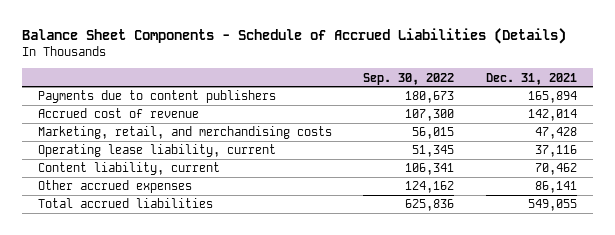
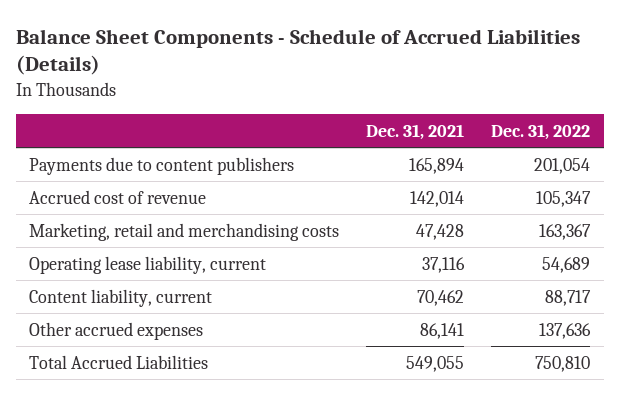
[363,72,455,85] Sep. 30, 2022 -> none
none -> [491,123,591,140] Dec. 31, 2022
[37,126,332,140] Marketing, retail, and merchandising costs -> [29,222,340,241] Marketing, retail and merchandising costs
[37,198,213,209] Total accrued liabilities -> [29,354,209,369] Total Accrued Liabilities

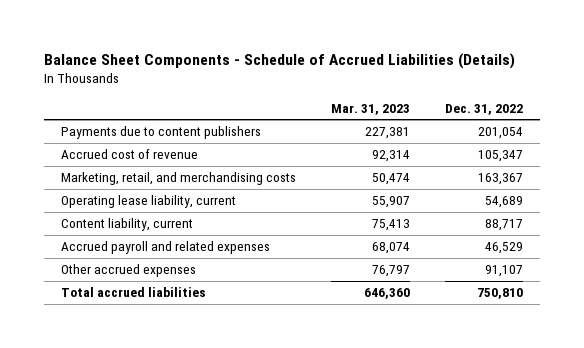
[366,123,465,140] Dec. 31, 2021 -> none
none -> [330,103,410,115] Mar. 31, 2023
[29,222,340,241] Marketing, retail and merchandising costs -> [61,172,297,186] Marketing, retail, and merchandising costs
none -> [61,241,271,255] Accrued payroll and related expenses
[539,322,592,339] 137,636 -> [484,265,523,278] 91,107
[29,354,209,369] Total Accrued Liabilities -> [61,287,207,298] Total accrued liabilities

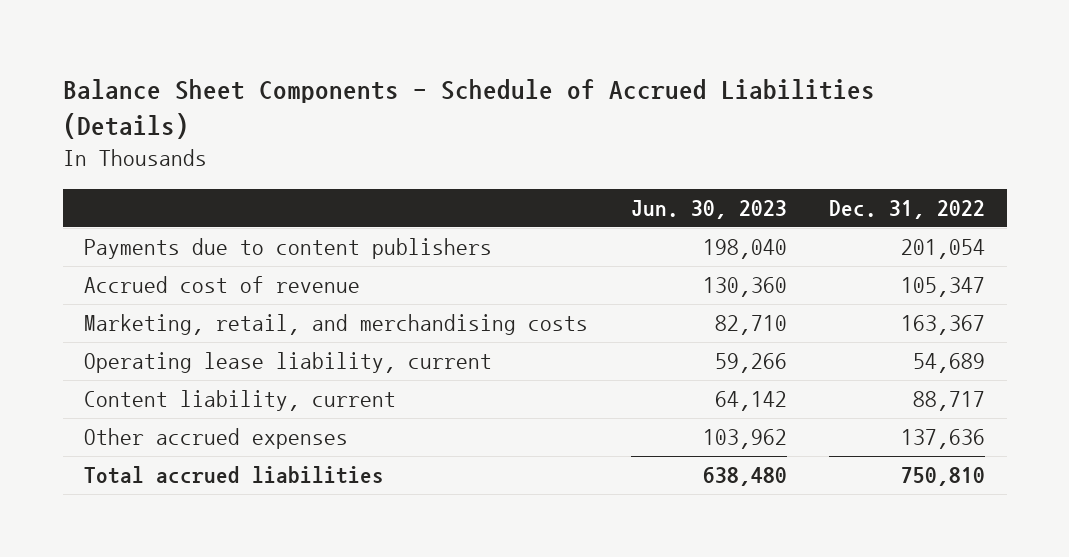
[330,103,410,115] Mar. 31, 2023 -> none
none -> [630,200,787,220] Jun. 30, 2023
[61,241,271,255] Accrued payroll and related expenses -> none
[484,265,523,278] 91,107 -> [901,429,986,450] 137,636

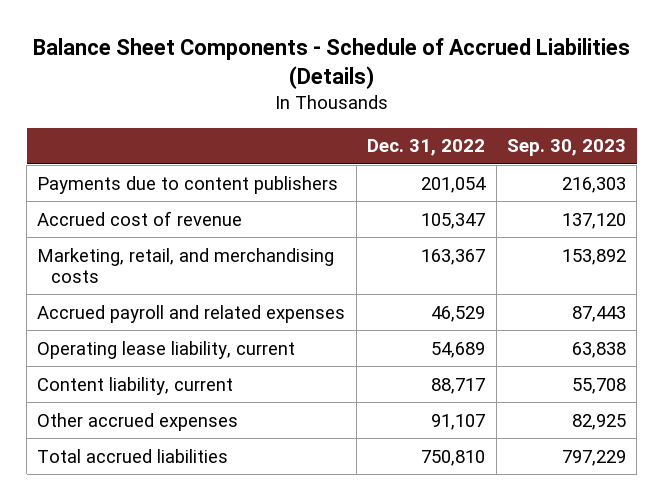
[630,200,787,220] Jun. 30, 2023 -> none
none -> [506,139,626,157] Sep. 30, 2023
none -> [37,304,346,323] Accrued payroll and related expenses
[901,429,986,450] 137,636 -> [431,413,486,430] 91,107

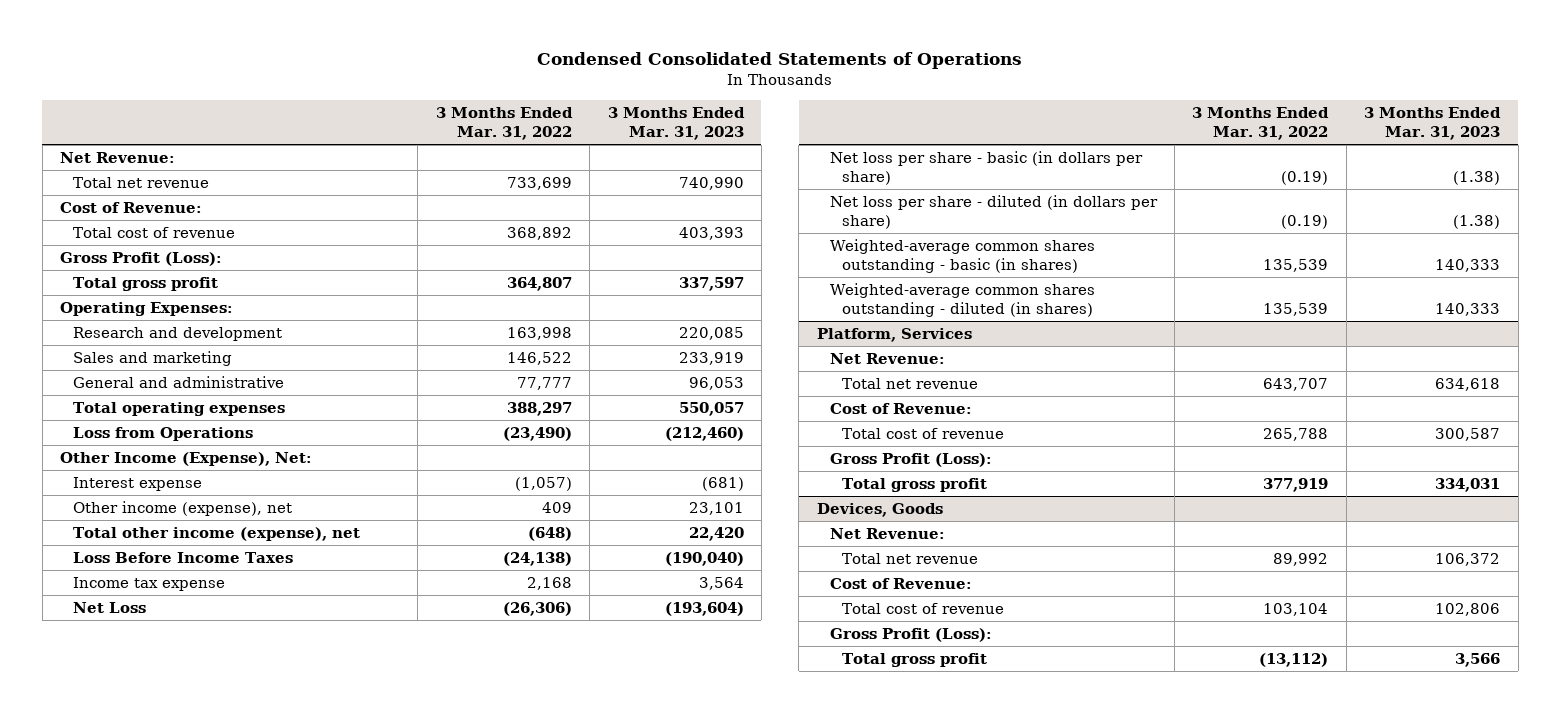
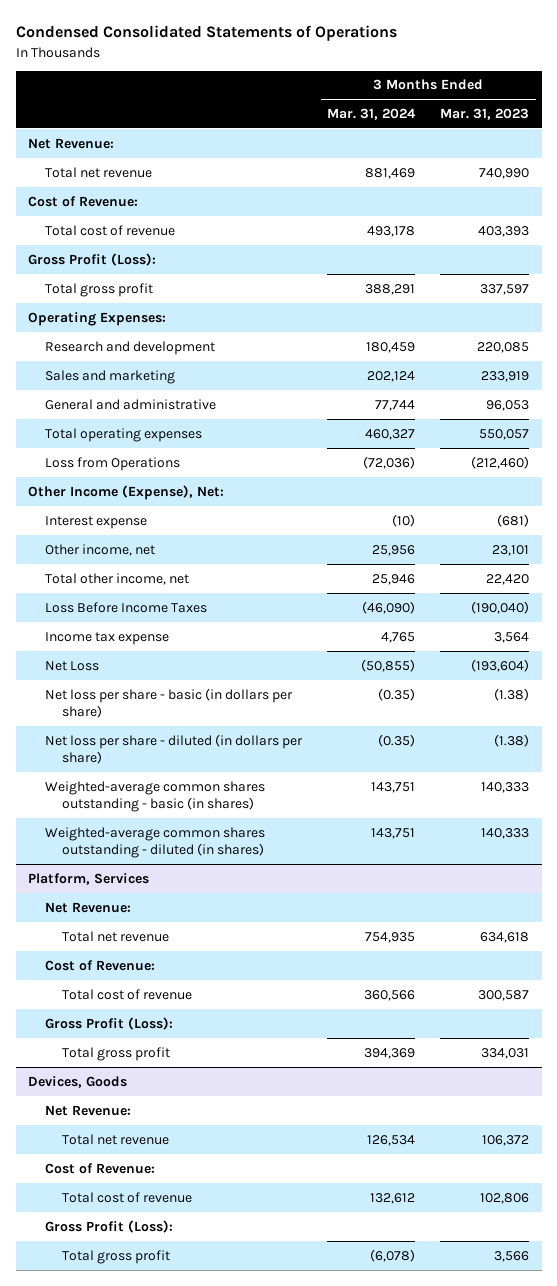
[435,107,573,141] 3 Months Ended Mar. 31, 2022 -> none
none -> [327,107,417,120] Mar. 31, 2024
[72,500,292,516] Other income (expense), net -> [44,543,155,556] Other income, net
[72,526,360,541] Total other income (expense), net -> [44,572,189,585] Total other income, net

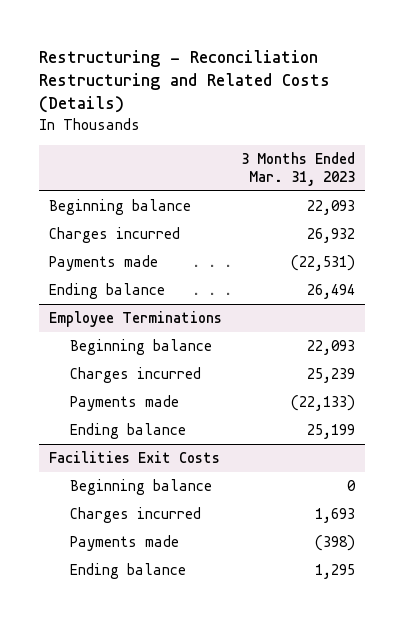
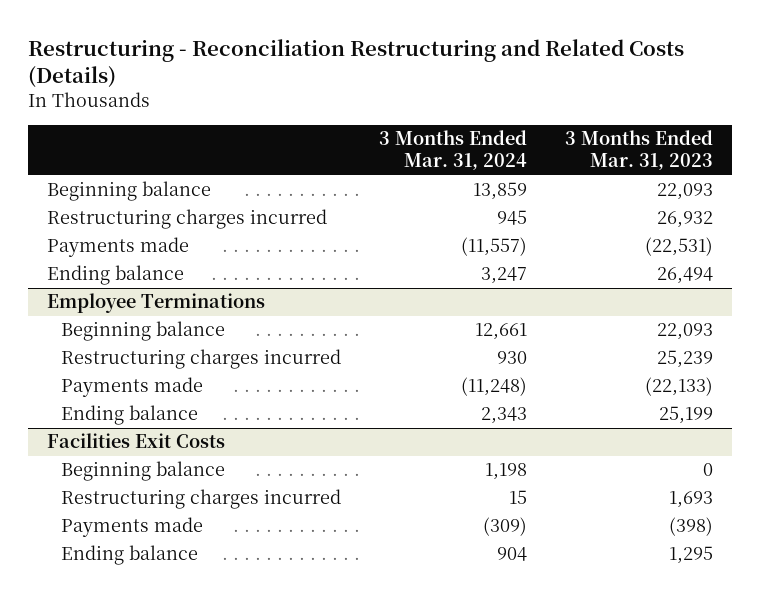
none -> [379,130,528,171] 3 Months Ended Mar. 31, 2024
[49,227,181,244] Charges incurred -> [47,209,328,230] Restructuring charges incurred
[70,367,202,384] Charges incurred -> [61,349,342,370] Restructuring charges incurred
[70,507,202,524] Charges incurred -> [61,489,342,510] Restructuring charges incurred

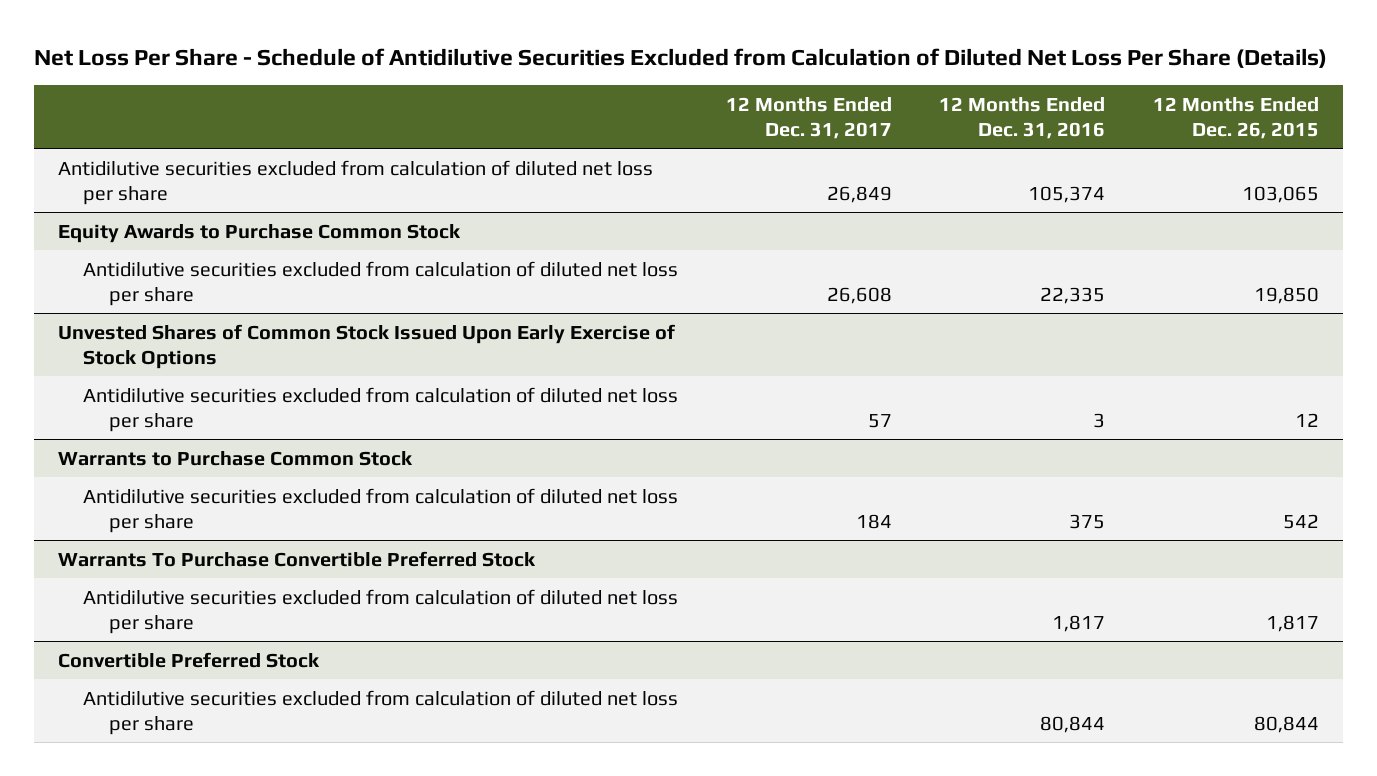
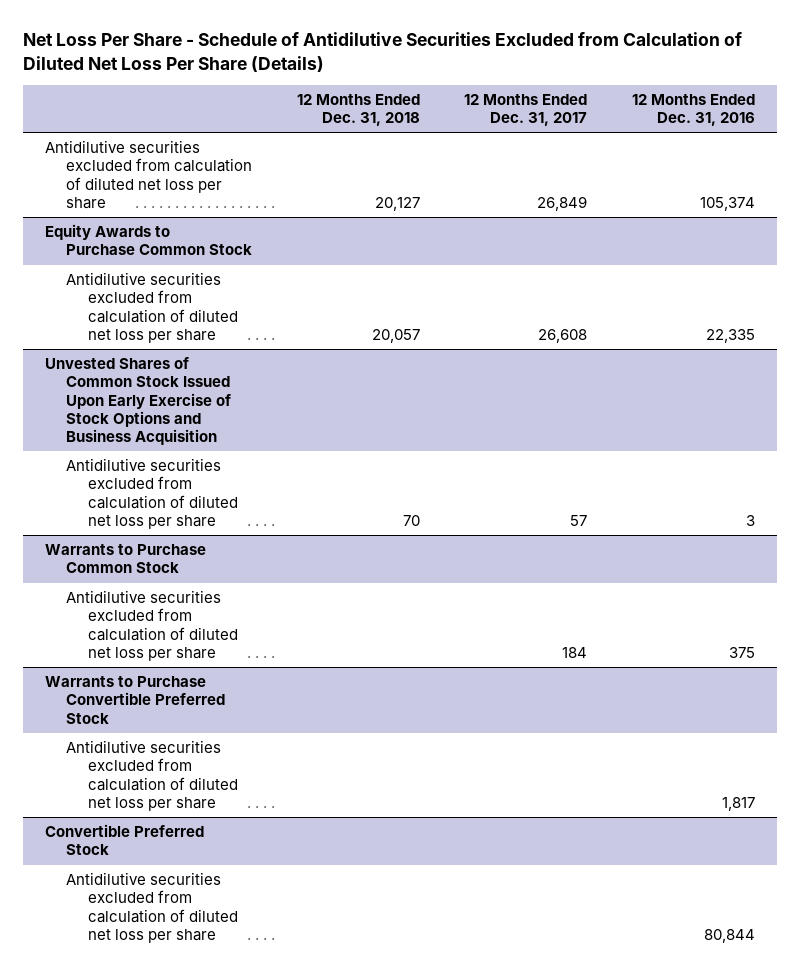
[1152,96,1319,139] 12 Months Ended Dec. 26, 2015 -> none
none -> [296,93,420,127] 12 Months Ended Dec. 31, 2018
[57,323,675,369] Unvested Shares of Common Stock Issued Upon Early Exercise of Stock Options -> [45,357,232,446] Unvested Shares of Common Stock Issued Upon Early Exercise of Stock Options and Business Acquisition
[57,550,536,567] Warrants To Purchase Convertible Preferred Stock -> [45,676,226,724] Warrants to Purchase Convertible Preferred Stock

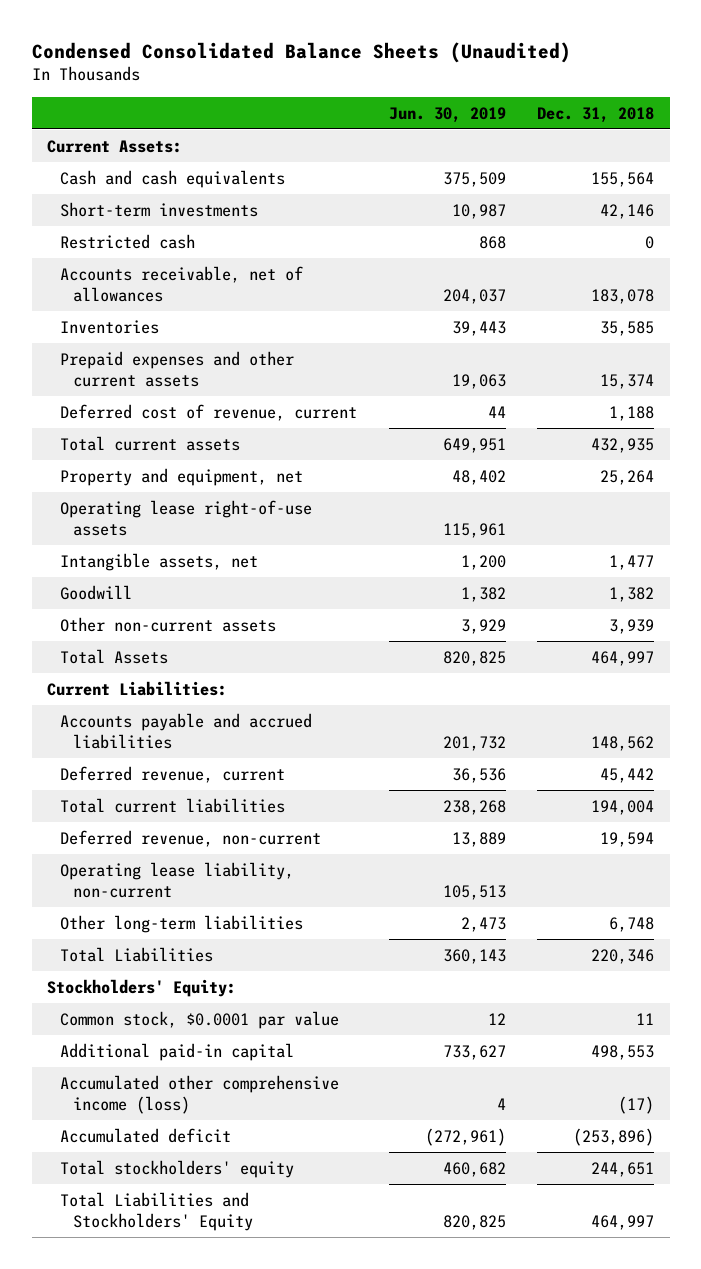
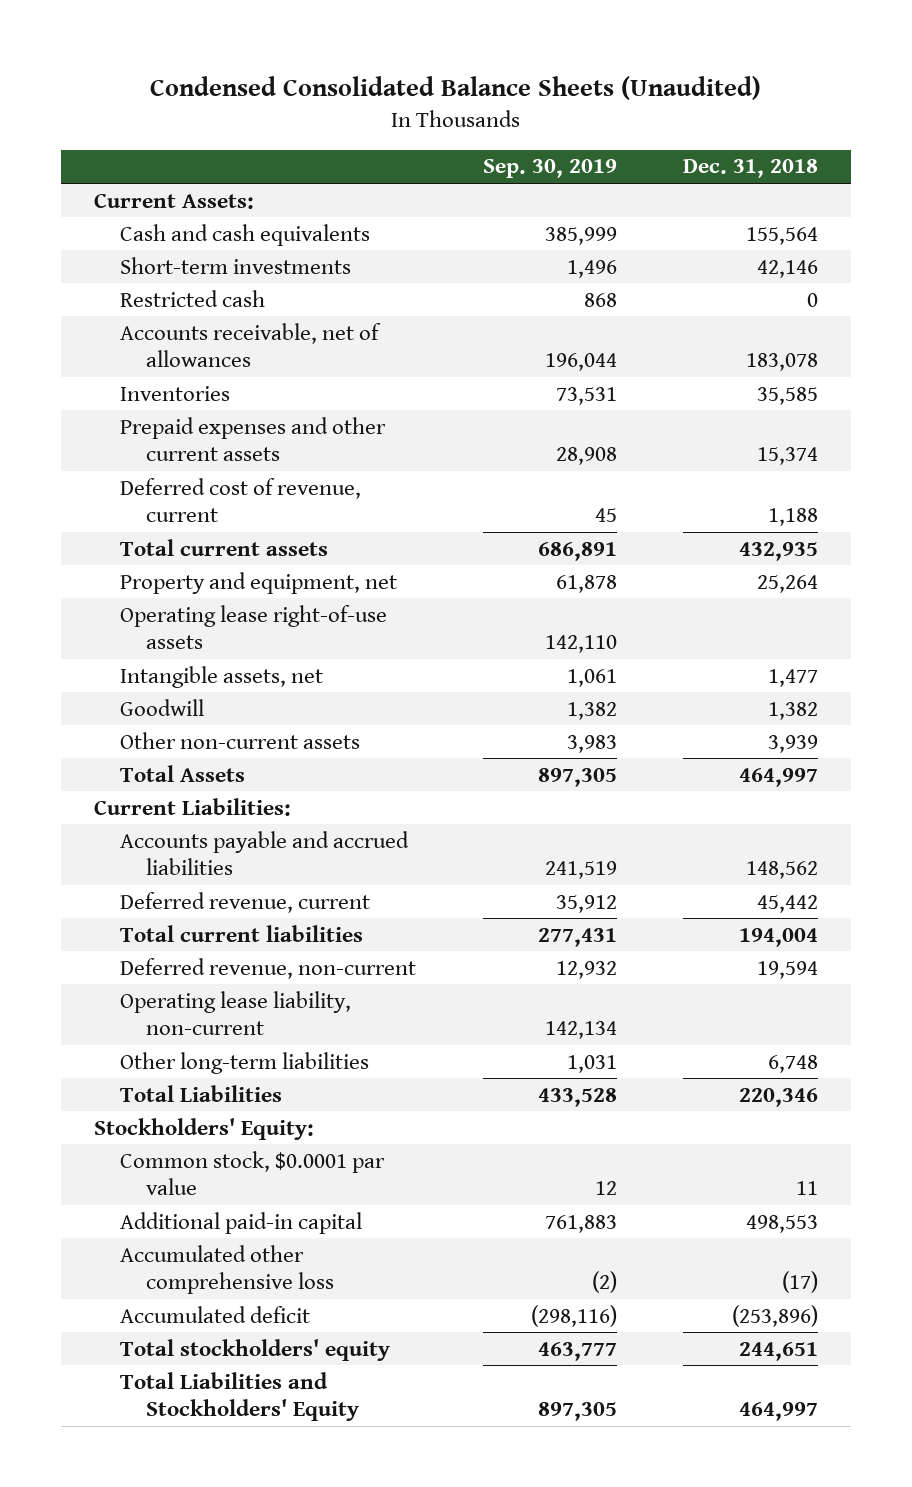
[388,106,506,123] Jun. 30, 2019 -> none
none -> [482,159,617,179] Sep. 30, 2019
[60,1074,340,1114] Accumulated other comprehensive income (loss) -> [120,1244,335,1295] Accumulated other comprehensive loss

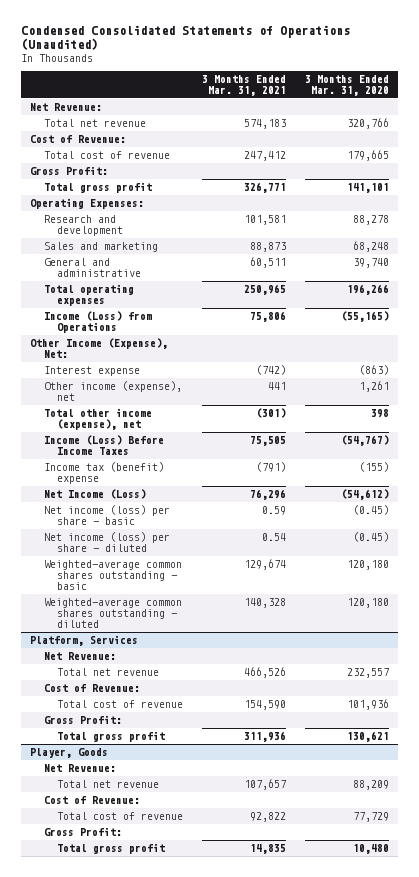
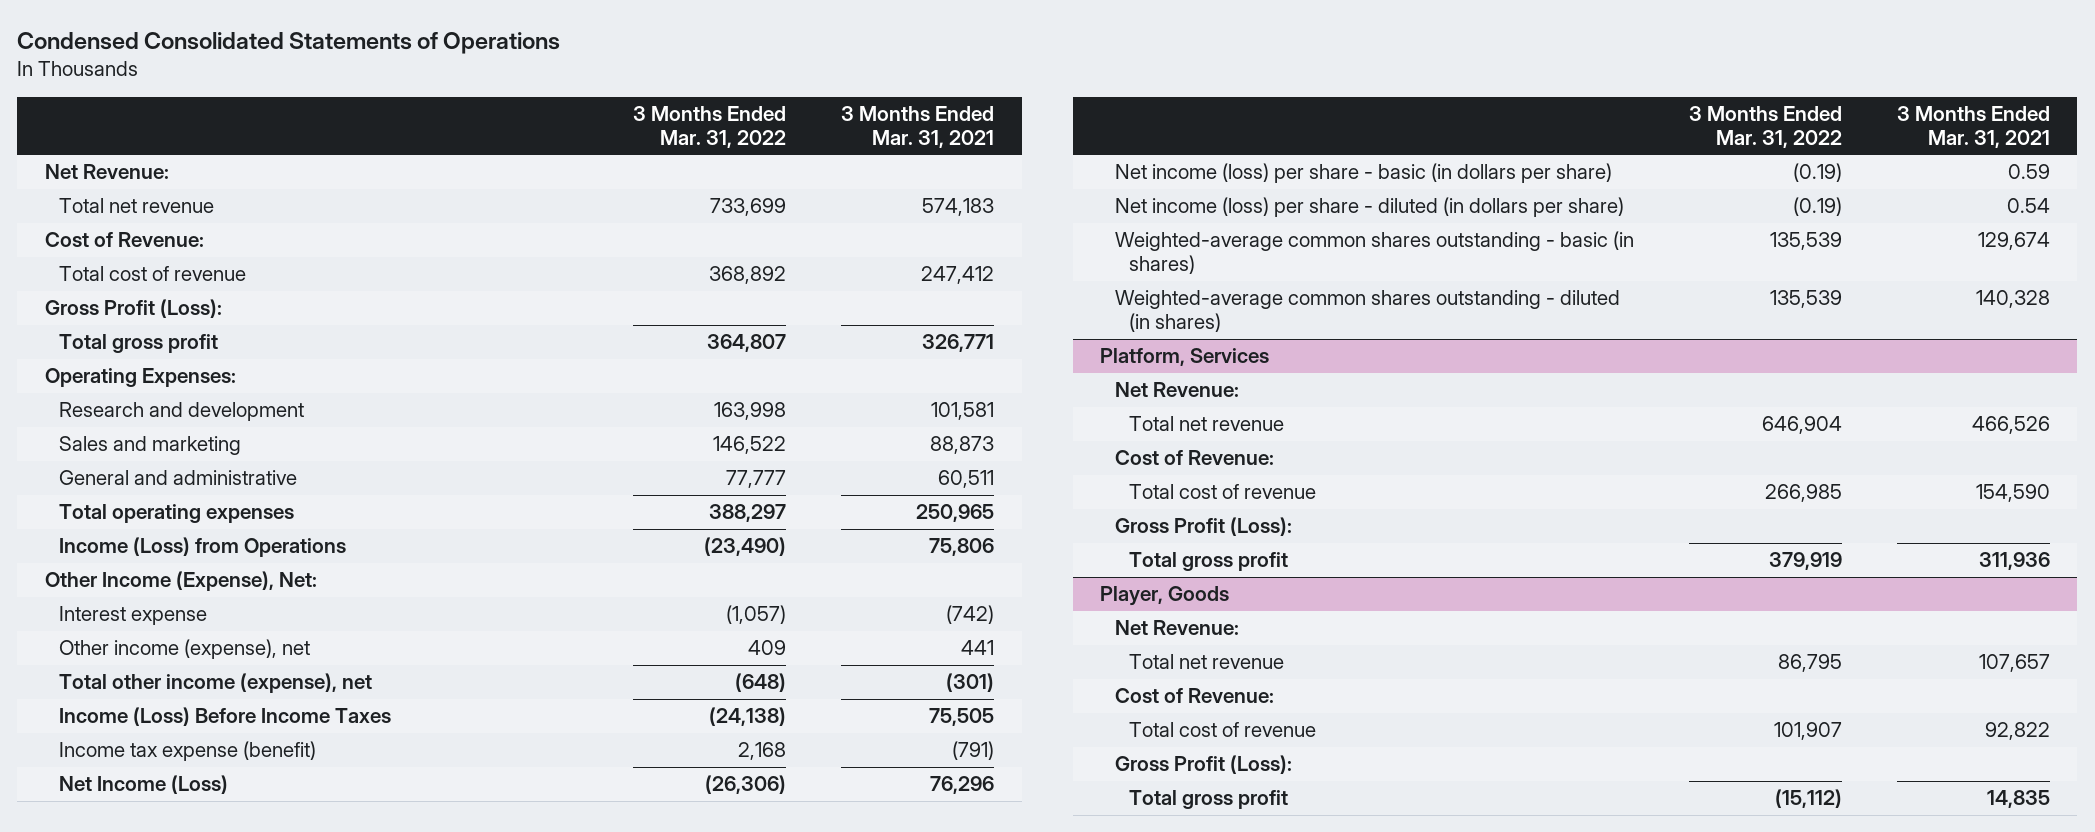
[20,25,350,51] Condensed Consolidated Statements of Operations (Unaudited) -> [17,31,561,54] Condensed Consolidated Statements of Operations
[305,74,390,96] 3 Months Ended Mar. 31, 2020 -> none
none -> [633,105,787,149] 3 Months Ended Mar. 31, 2022
[30,166,109,176] Gross Profit: -> [44,299,222,319] Gross Profit (Loss):
[43,462,164,485] Income tax (benefit) expense -> [59,741,317,762] Income tax expense (benefit)
[43,505,170,526] Net income (loss) per share - basic -> [1114,163,1612,184] Net income (loss) per share - basic (in dollars per share)
[43,532,170,553] Net income (loss) per share - diluted -> [1114,197,1624,218] Net income (loss) per share - diluted (in dollars per share)
[43,560,182,591] Weighted-average common shares outstanding - basic -> [1114,231,1634,275] Weighted-average common shares outstanding - basic (in shares)
[43,598,182,629] Weighted-average common shares outstanding - diluted -> [1114,290,1620,333] Weighted-average common shares outstanding - diluted (in shares)
[43,715,122,725] Gross Profit: -> [1114,517,1292,537] Gross Profit (Loss):
[43,827,122,837] Gross Profit: -> [1114,755,1292,775] Gross Profit (Loss):

